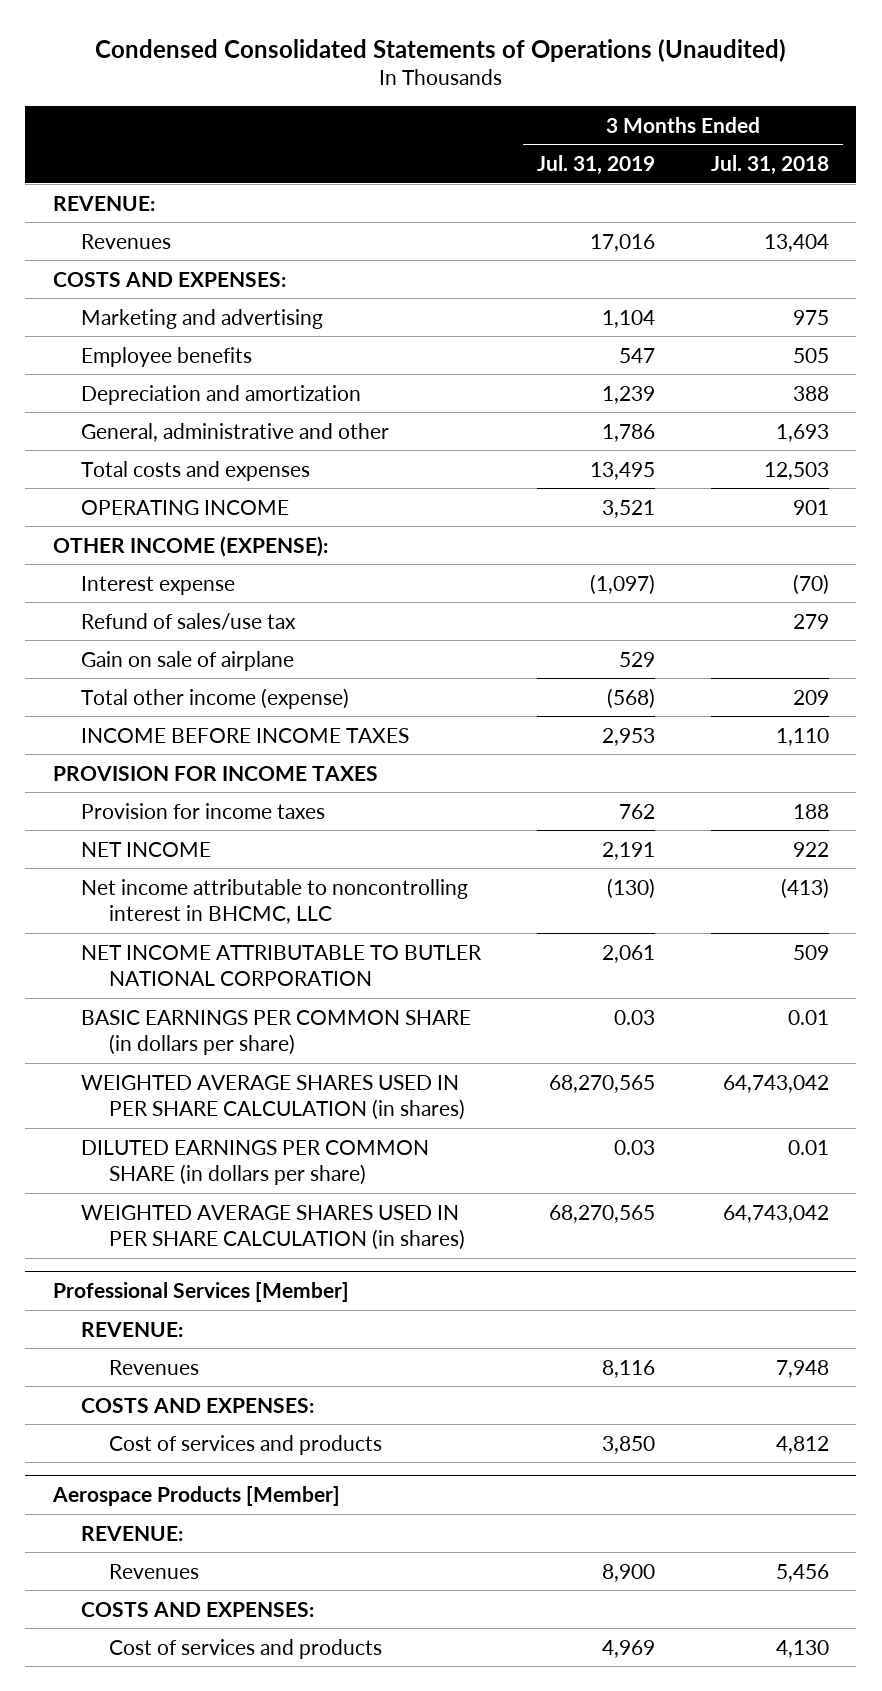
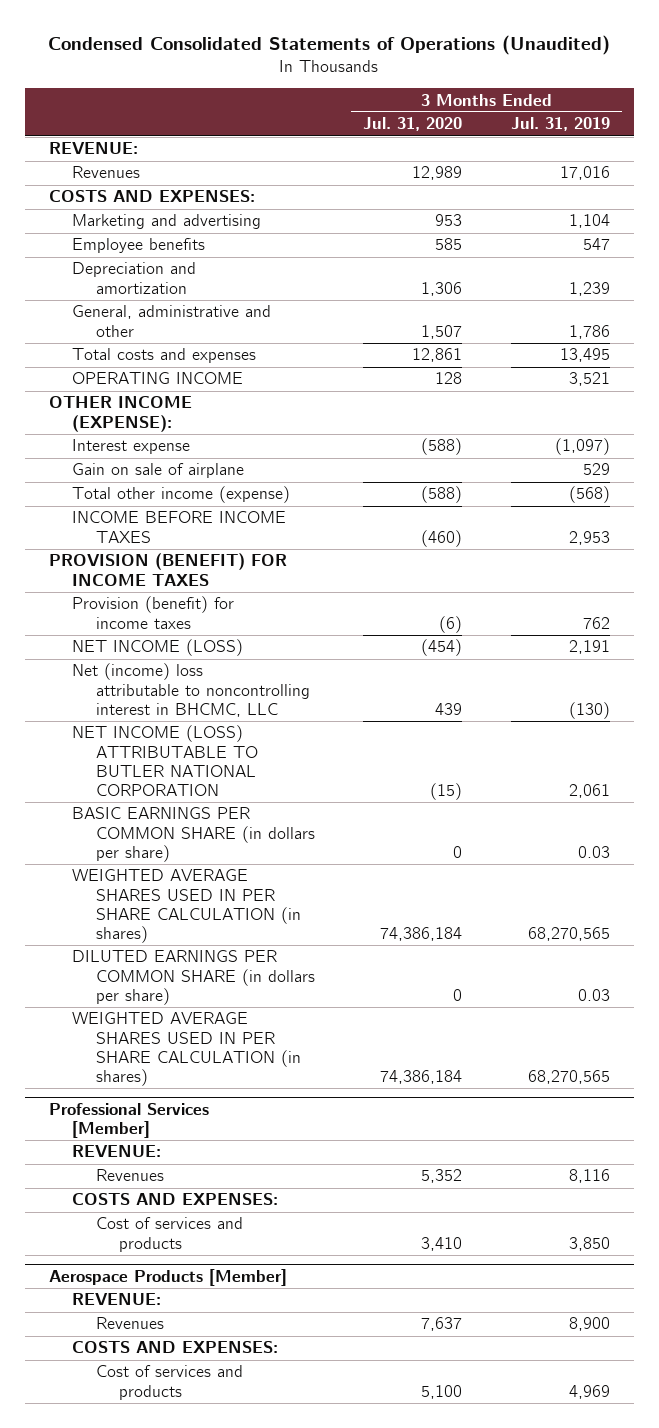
[710,154,829,175] Jul. 31, 2018 -> none
none -> [363,117,463,132] Jul. 31, 2020
[81,612,297,630] Refund of sales/use tax -> none
[53,765,379,781] PROVISION FOR INCOME TAXES -> [48,553,287,586] PROVISION (BENEFIT) FOR INCOME TAXES
[81,802,326,819] Provision for income taxes -> [72,596,235,629] Provision (benefit) for income taxes
[81,841,212,857] NET INCOME -> [72,639,244,657] NET INCOME (LOSS)
[81,878,469,925] Net income attributable to noncontrolling interest in BHCMC, LLC -> [72,663,310,717] Net (income) loss attributable to noncontrolling interest in BHCMC, LLC
[81,944,483,987] NET INCOME ATTRIBUTABLE TO BUTLER NATIONAL CORPORATION -> [72,725,258,797] NET INCOME (LOSS) ATTRIBUTABLE TO BUTLER NATIONAL CORPORATION

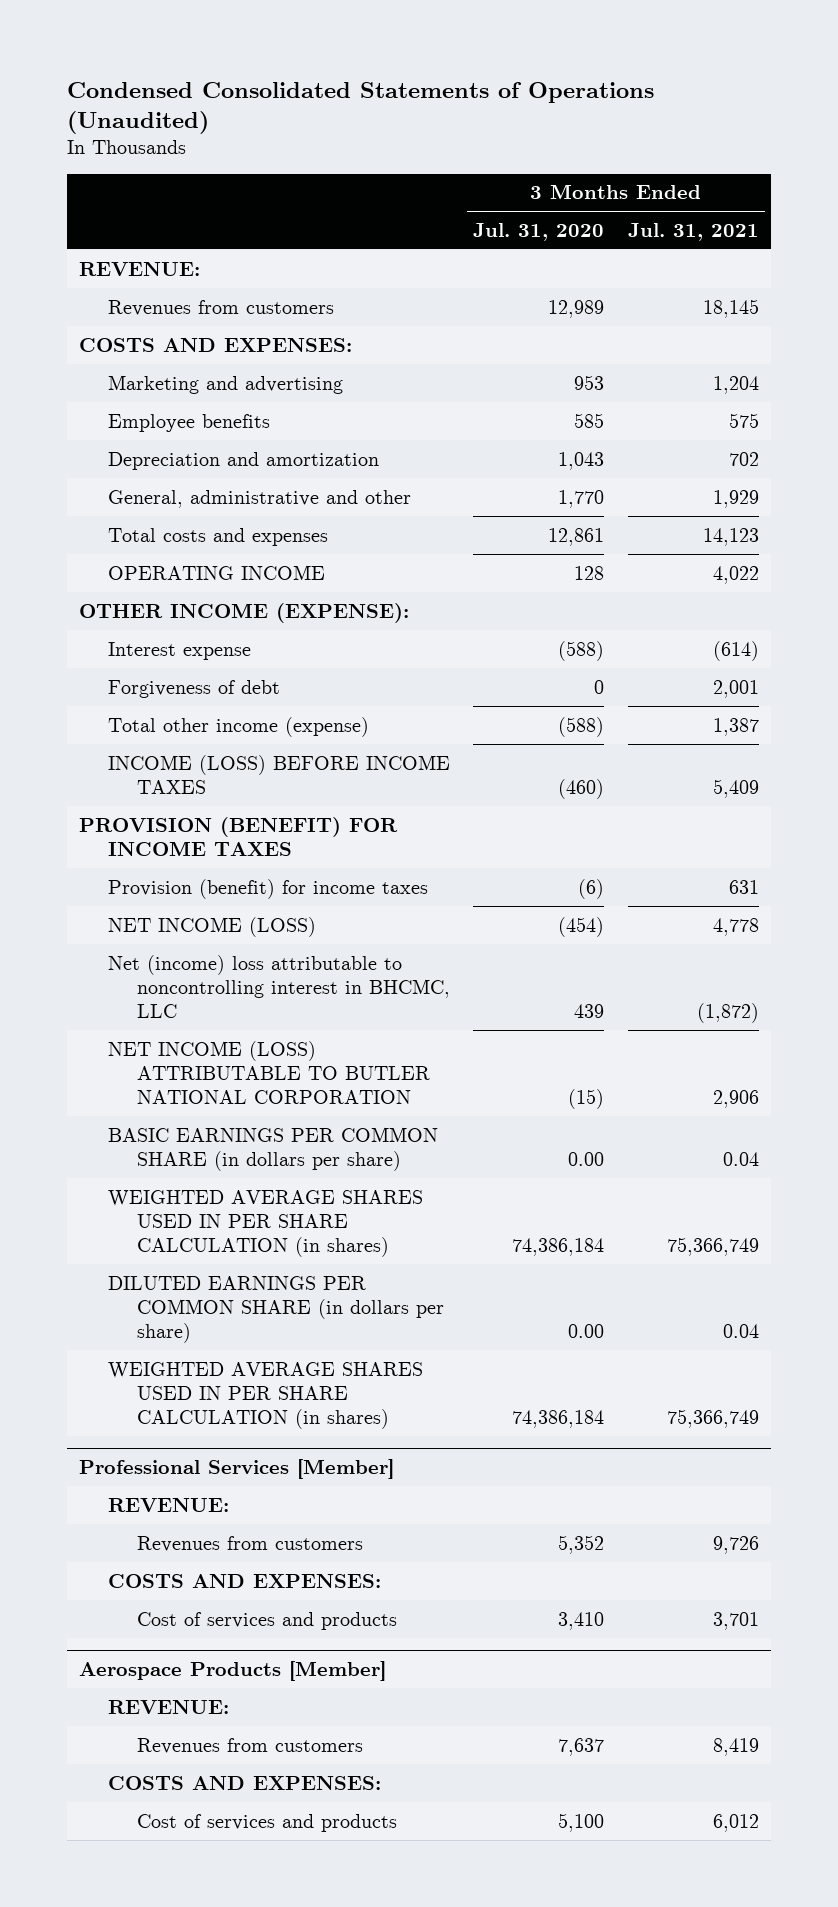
[510,117,610,132] Jul. 31, 2019 -> none
none -> [627,222,759,241] Jul. 31, 2021
[72,166,141,179] Revenues -> [107,299,334,316] Revenues from customers
[421,281,463,296] 1,306 -> [558,451,605,470] 1,043
[421,324,463,339] 1,507 -> [558,489,605,508] 1,770
[72,463,245,479] Gain on sale of airplane -> none
none -> [107,679,280,698] Forgiveness of debt
[72,511,287,543] INCOME BEFORE INCOME TAXES -> [107,754,450,794] INCOME (LOSS) BEFORE INCOME TAXES
[453,845,463,858] 0 -> [568,1151,605,1166] 0.00
[453,988,463,1001] 0 -> [568,1324,605,1339] 0.00
[95,1169,164,1182] Revenues -> [136,1535,363,1552] Revenues from customers
[95,1317,164,1330] Revenues -> [136,1737,363,1754] Revenues from customers

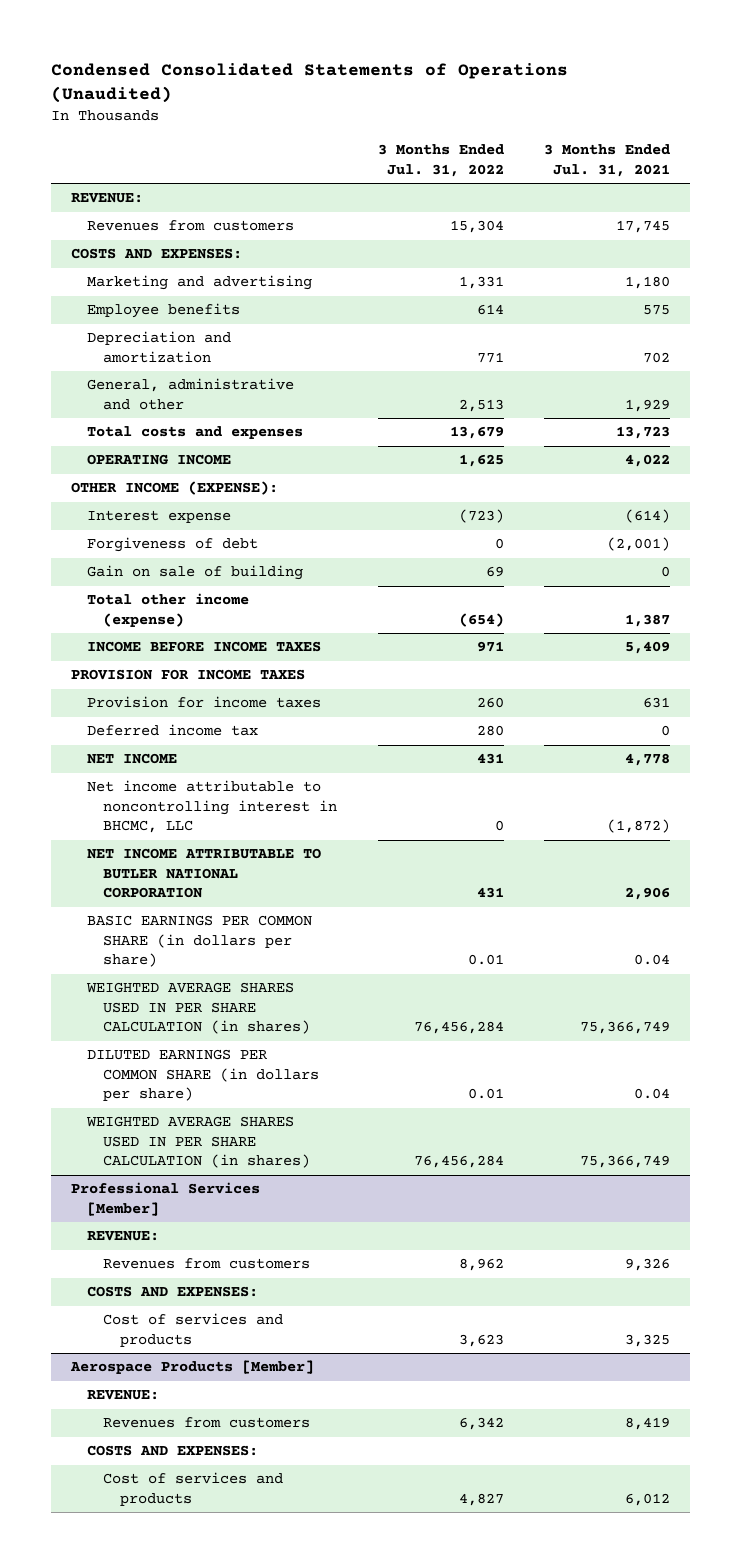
[473,222,605,241] Jul. 31, 2020 -> none
none -> [377,144,504,177] 3 Months Ended Jul. 31, 2022
[702,298,759,318] 18,145 -> [616,220,671,234] 17,745
[712,375,759,394] 1,204 -> [625,276,671,290] 1,180
[702,527,759,546] 14,123 -> [616,426,671,440] 13,723
[712,679,759,698] 2,001 -> [607,537,671,552] (2,001)
none -> [87,565,304,581] Gain on sale of building
[107,754,450,794] INCOME (LOSS) BEFORE INCOME TAXES -> [87,641,322,653] INCOME BEFORE INCOME TAXES
[78,816,398,856] PROVISION (BENEFIT) FOR INCOME TAXES -> [70,669,305,681] PROVISION FOR INCOME TAXES
[107,878,428,899] Provision (benefit) for income taxes -> [87,696,322,709] Provision for income taxes
none -> [87,724,259,737] Deferred income tax
[107,916,316,937] NET INCOME (LOSS) -> [87,753,178,765] NET INCOME
[107,954,450,1019] Net (income) loss attributable to noncontrolling interest in BHCMC, LLC -> [87,780,338,834] Net income attributable to noncontrolling interest in BHCMC, LLC
[107,1040,430,1105] NET INCOME (LOSS) ATTRIBUTABLE TO BUTLER NATIONAL CORPORATION -> [87,848,322,899] NET INCOME ATTRIBUTABLE TO BUTLER NATIONAL CORPORATION
[712,1535,759,1554] 9,726 -> [625,1258,671,1272] 9,326
[712,1611,759,1630] 3,701 -> [625,1333,671,1347] 3,325

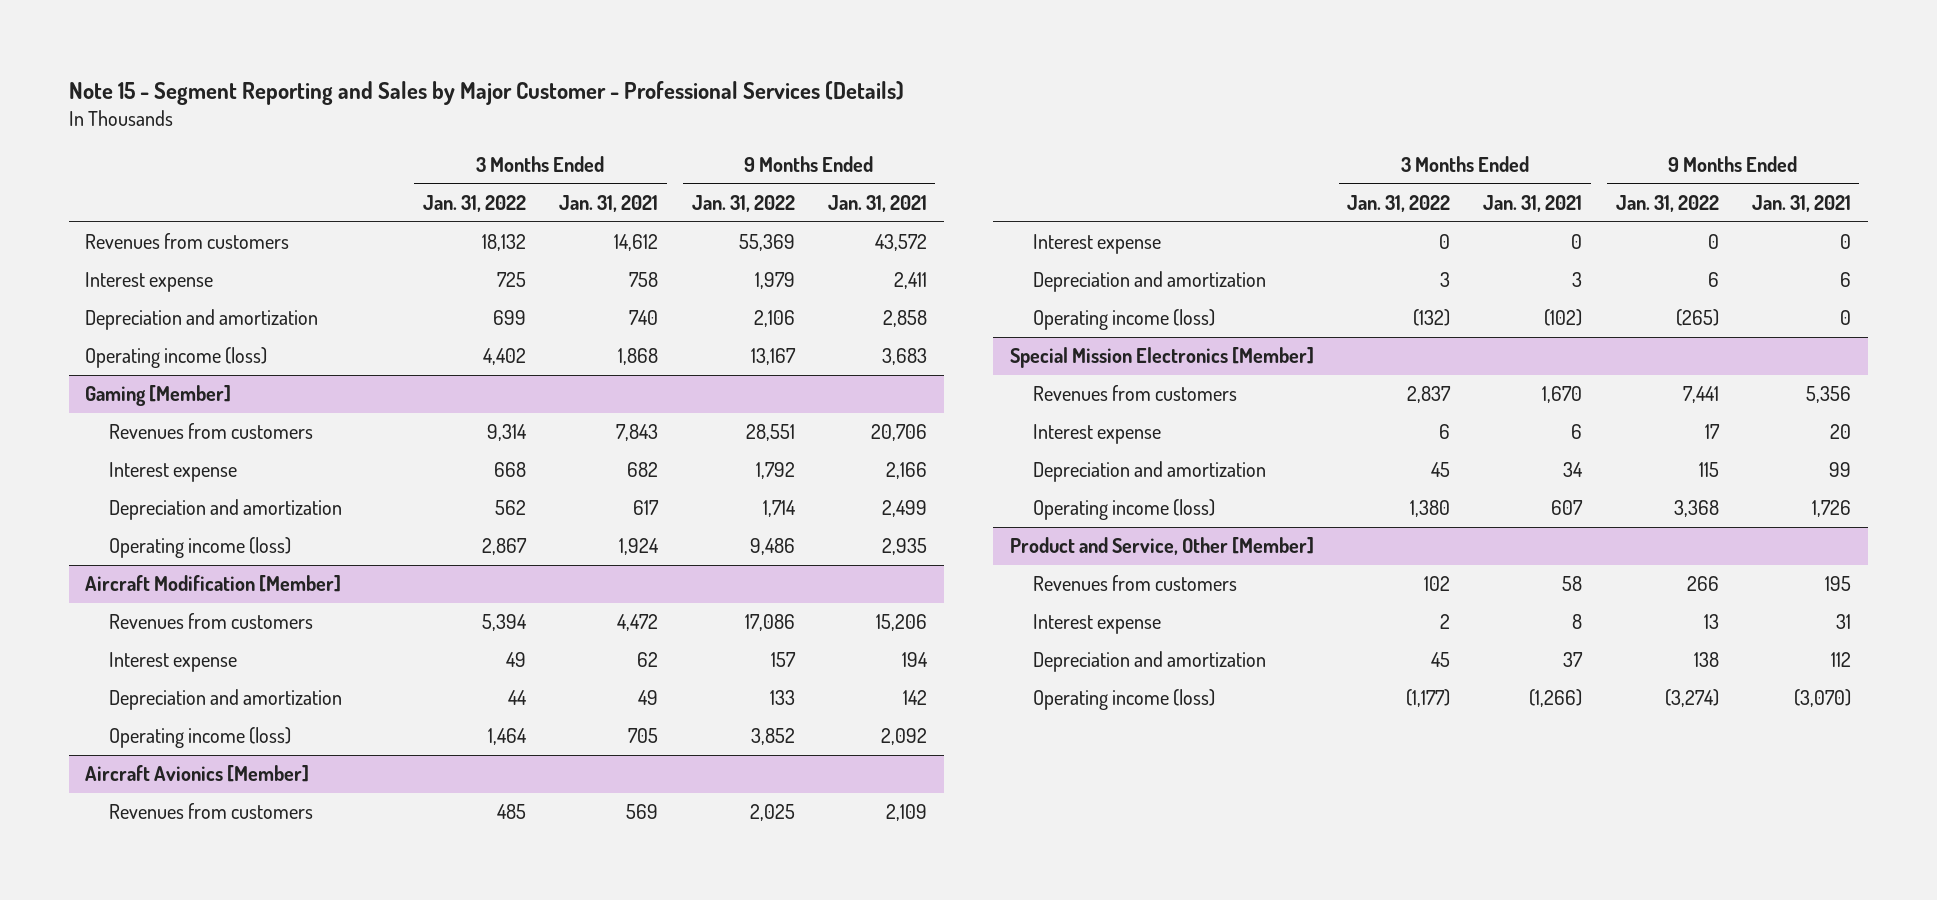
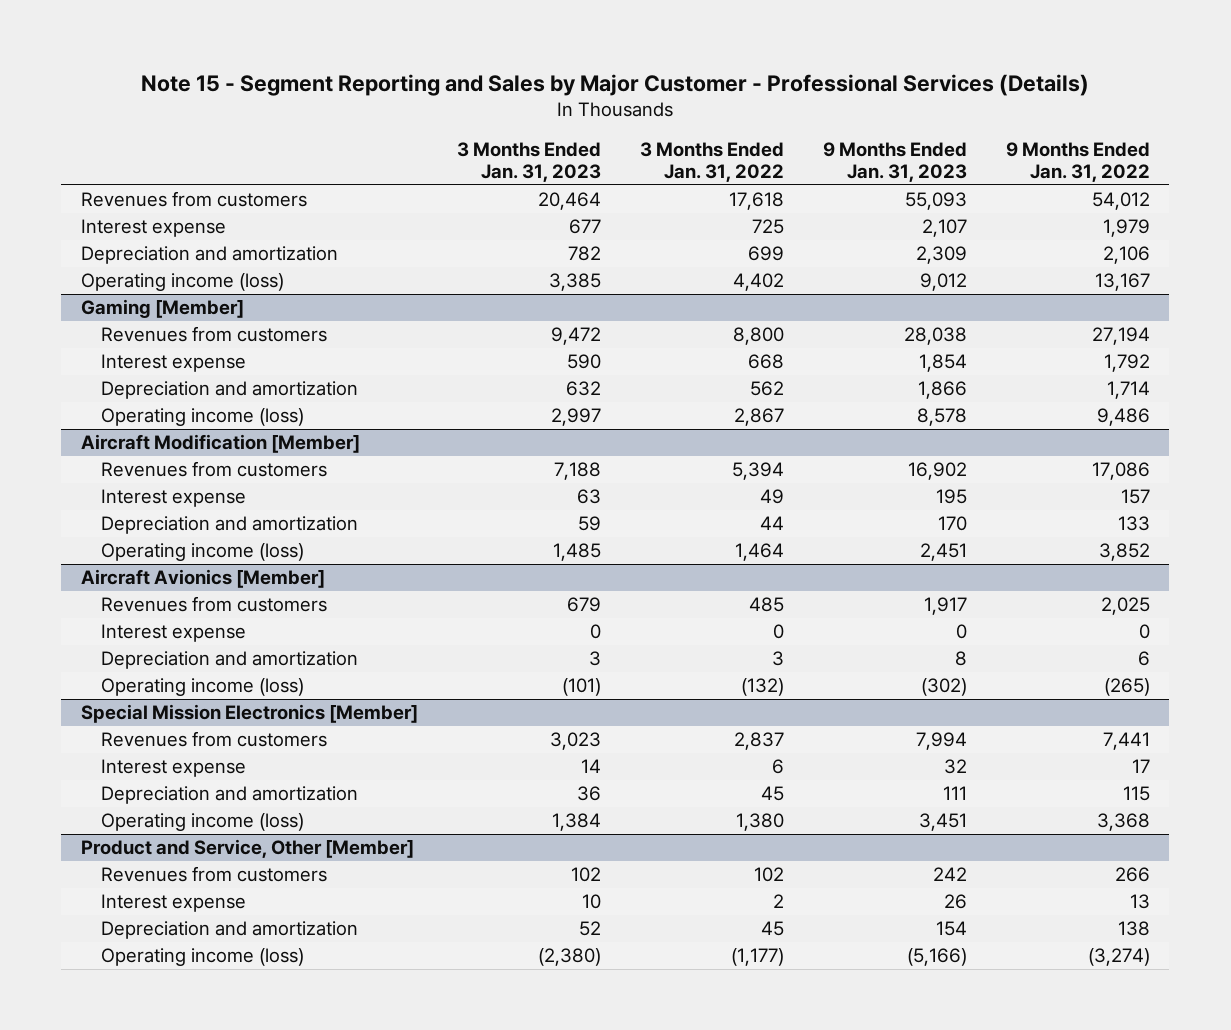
[559,195,659,213] Jan. 31, 2021 -> none
[827,195,927,213] Jan. 31, 2021 -> none
none -> [456,141,601,182] 3 Months Ended Jan. 31, 2023
none -> [822,141,967,182] 9 Months Ended Jan. 31, 2023
[481,234,526,252] 18,132 -> [728,192,784,211] 17,618
[738,234,795,252] 55,369 -> [1091,192,1150,211] 54,012
[486,424,527,442] 9,314 -> [732,327,784,346] 8,800
[745,424,795,442] 28,551 -> [1091,327,1150,346] 27,194

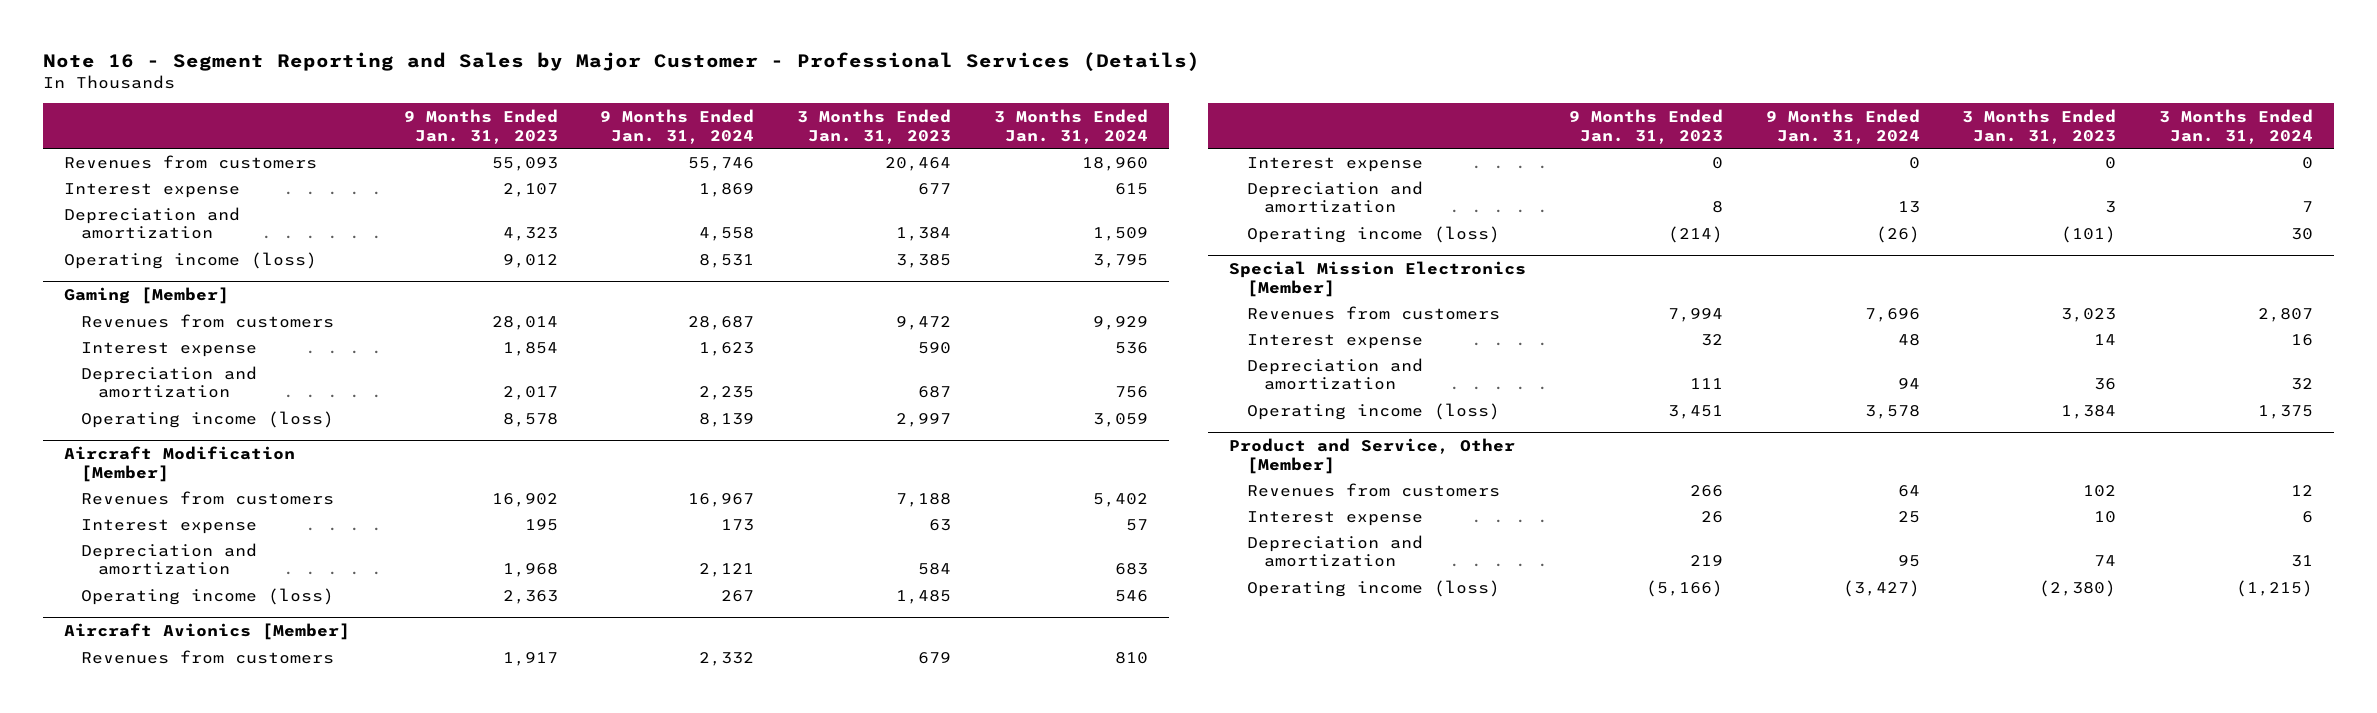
[141,73,1090,96] Note 15 - Segment Reporting and Sales by Major Customer - Professional Services (Details) -> [42,51,1200,71] Note 16 - Segment Reporting and Sales by Major Customer - Professional Services (Details)
[639,141,784,182] 3 Months Ended Jan. 31, 2022 -> none
[1005,141,1150,182] 9 Months Ended Jan. 31, 2022 -> none
none -> [600,109,755,144] 9 Months Ended Jan. 31, 2024
none -> [993,109,1148,144] 3 Months Ended Jan. 31, 2024
[567,246,601,262] 782 -> [896,227,952,242] 1,384
[915,246,967,265] 2,309 -> [502,227,558,242] 4,323
[903,327,967,346] 28,038 -> [491,315,558,330] 28,014
[565,381,601,397] 632 -> [918,386,952,399] 687
[917,381,967,400] 1,866 -> [502,386,558,401] 2,017
[577,516,601,532] 59 -> [918,563,952,576] 584
[937,516,967,532] 170 -> [502,563,558,578] 1,968
[919,543,967,562] 2,451 -> [502,589,558,604] 2,363
[920,678,967,697] (302) -> [1668,225,1724,243] (214)
[932,867,967,882] 242 -> [1690,484,1724,497] 266
[578,921,601,937] 52 -> [2094,555,2117,567] 74
[935,921,967,937] 154 -> [1690,555,1724,567] 219

